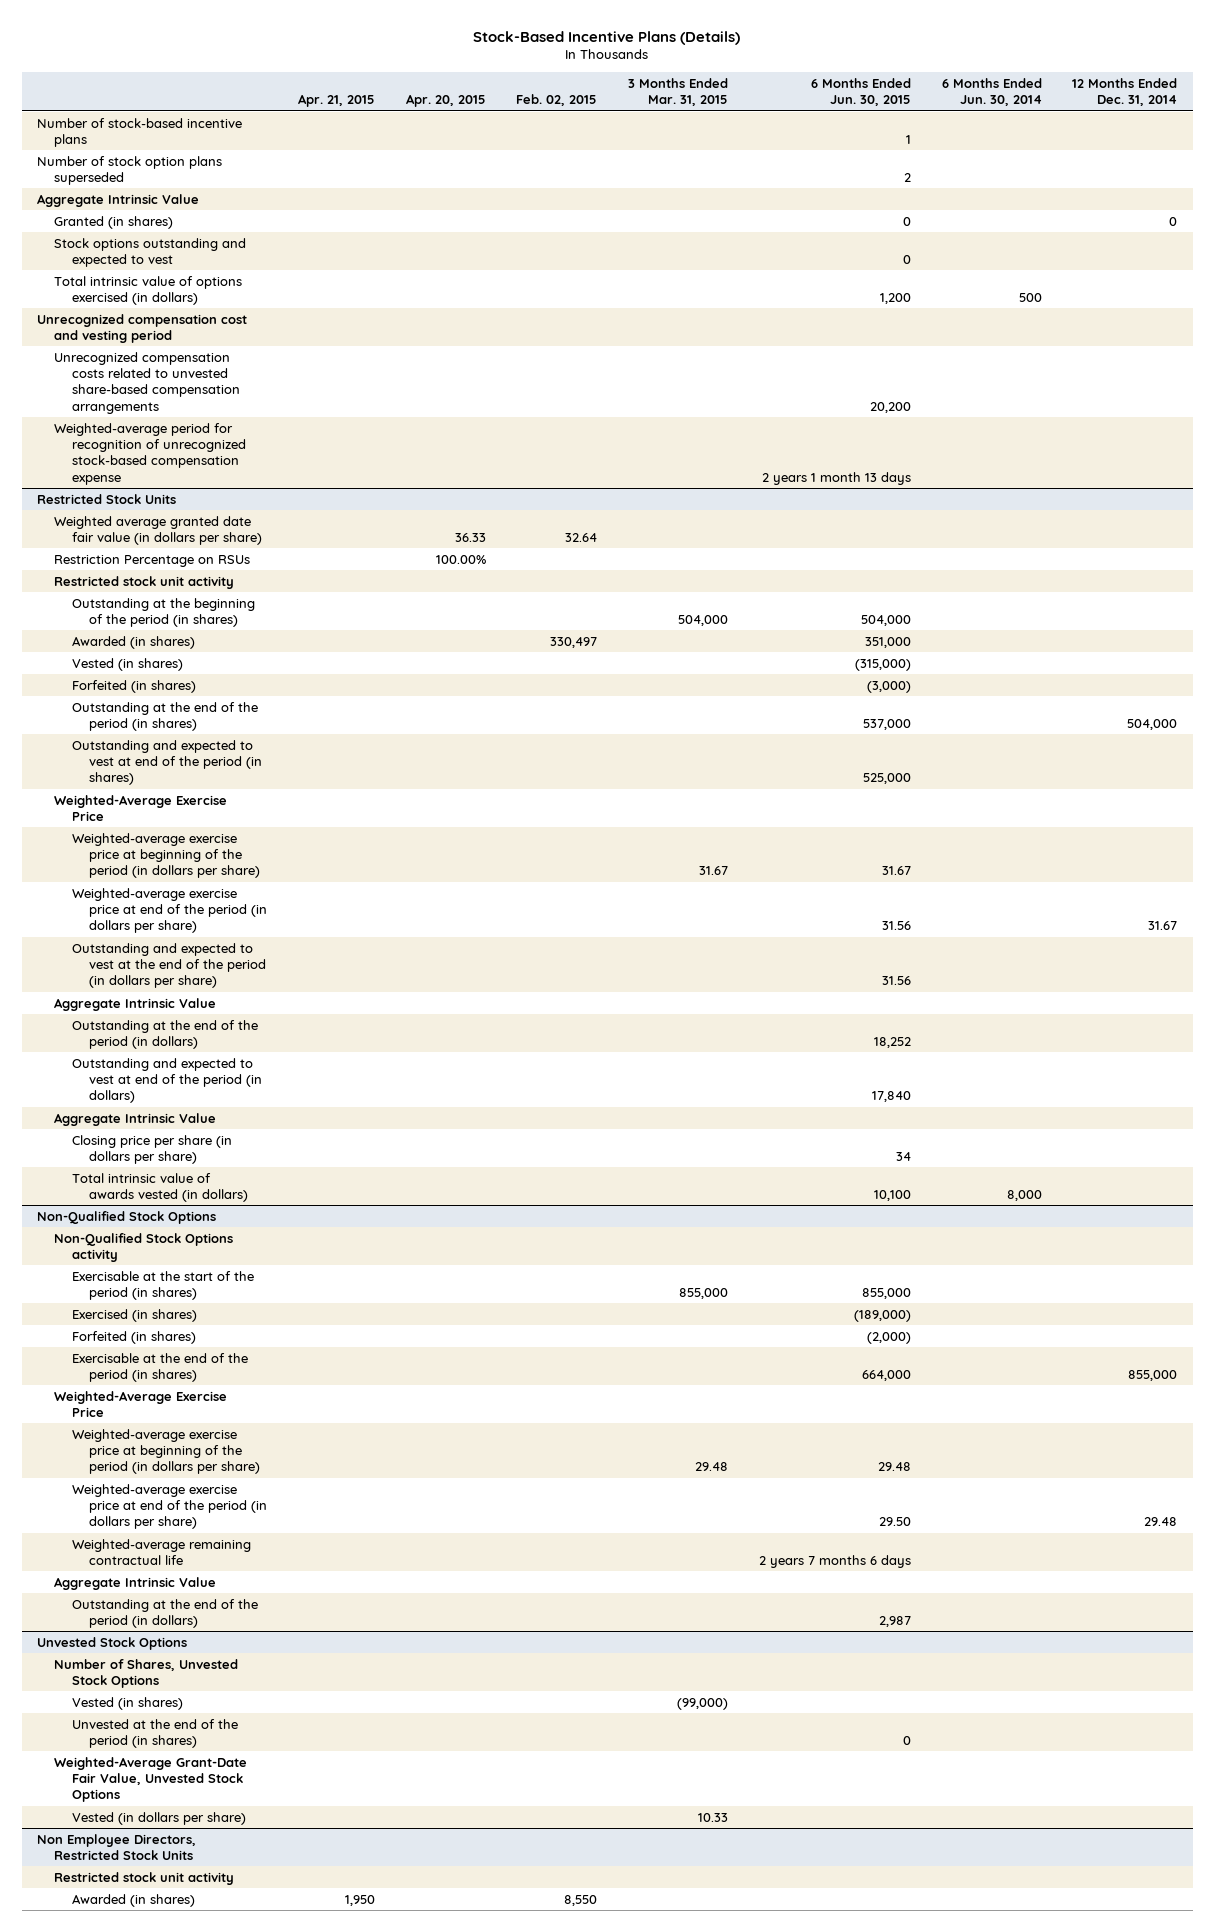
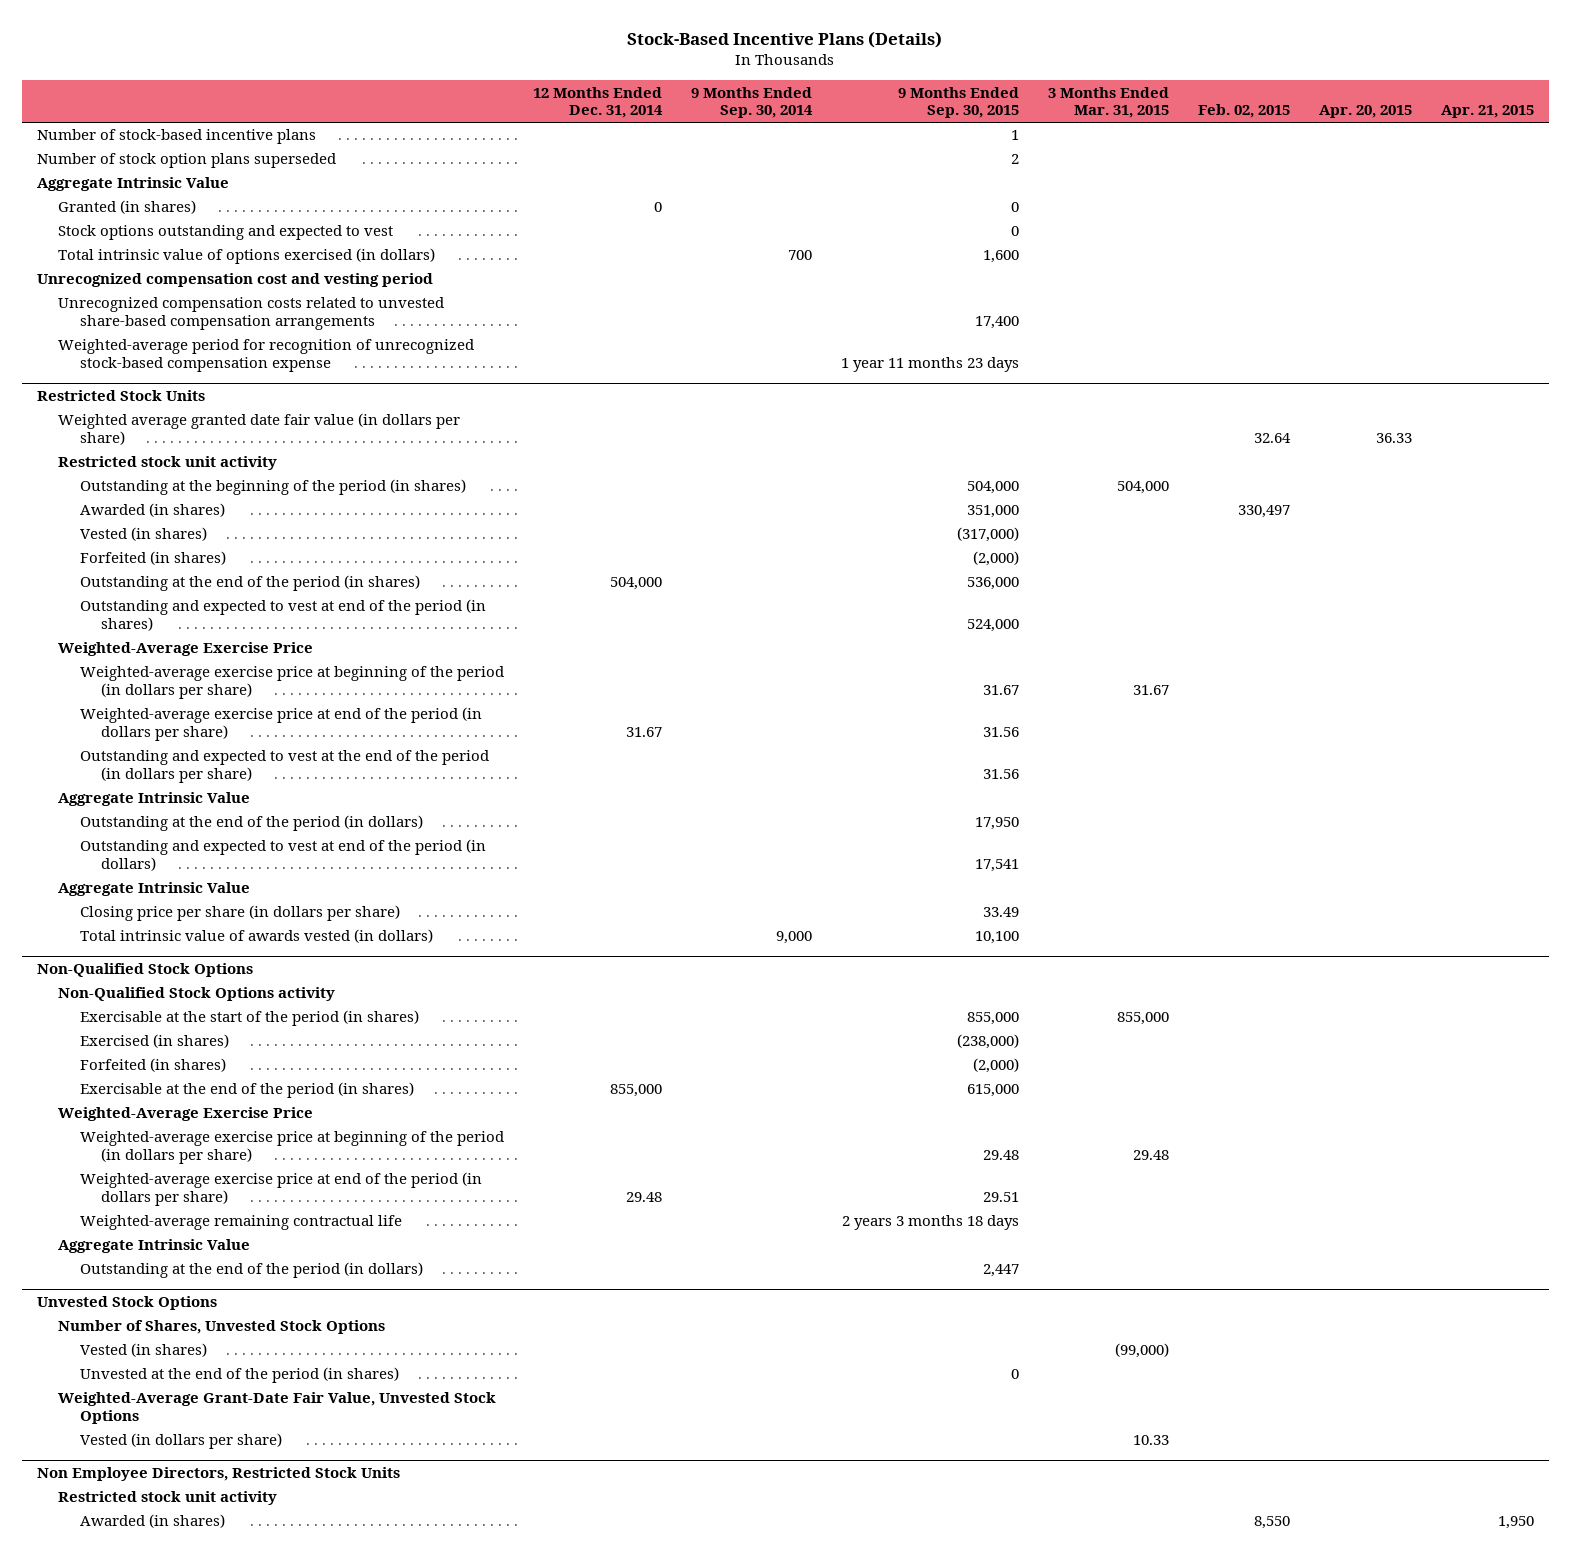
[810,77,911,107] 6 Months Ended Jun. 30, 2015 -> none
[941,77,1042,107] 6 Months Ended Jun. 30, 2014 -> none
none -> [690,86,813,119] 9 Months Ended Sep. 30, 2014
none -> [897,86,1019,119] 9 Months Ended Sep. 30, 2015
[54,554,251,567] Restriction Percentage on RSUs -> none

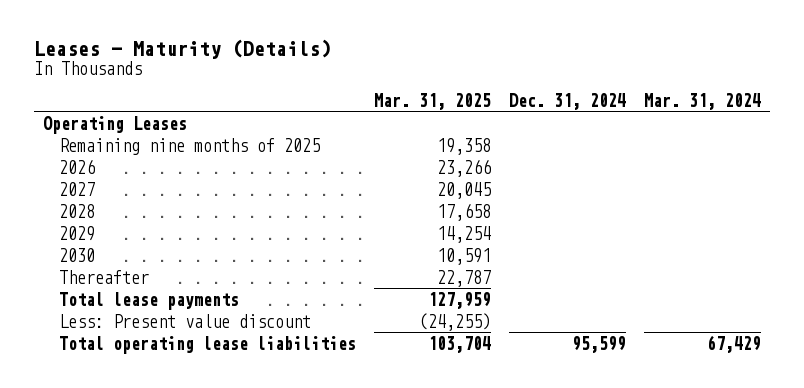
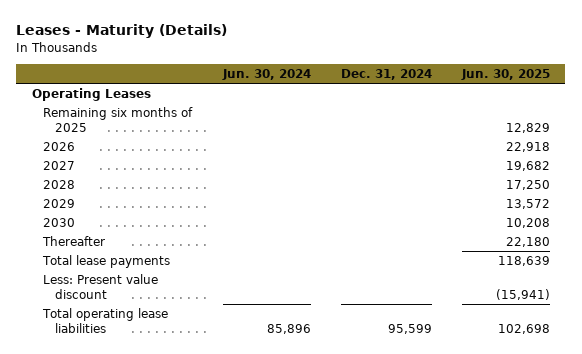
[374,92,492,110] Mar. 31, 2025 -> none
[644,92,762,110] Mar. 31, 2024 -> none
none -> [221,68,311,80] Jun. 30, 2024
none -> [461,68,551,80] Jun. 30, 2025
[58,137,320,155] Remaining nine months of 2025 -> [43,107,194,132] Remaining six months of 2025

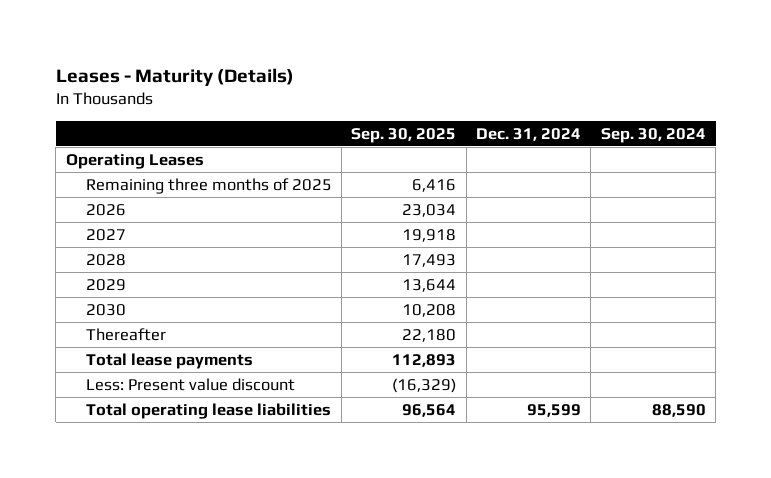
[221,68,311,80] Jun. 30, 2024 -> none
[461,68,551,80] Jun. 30, 2025 -> none
none -> [351,127,457,143] Sep. 30, 2025
none -> [600,127,706,143] Sep. 30, 2024
[43,107,194,132] Remaining six months of 2025 -> [85,177,332,194] Remaining three months of 2025

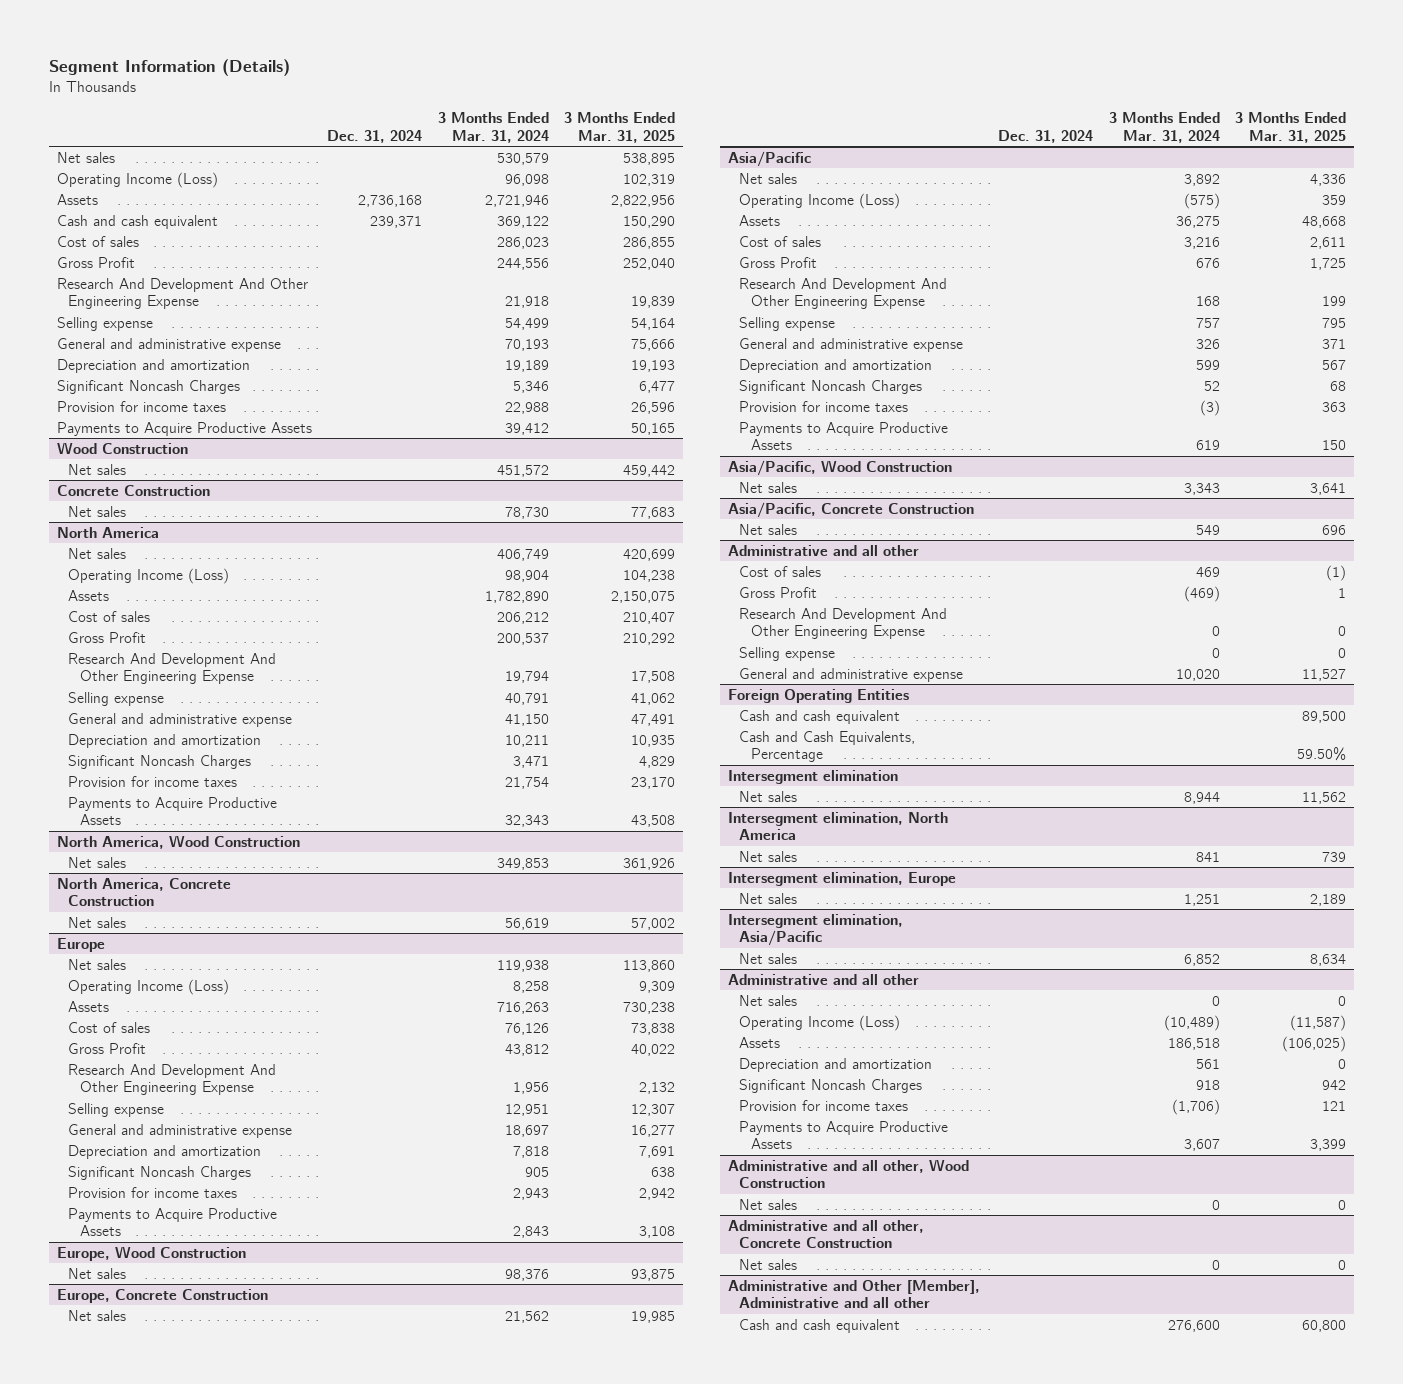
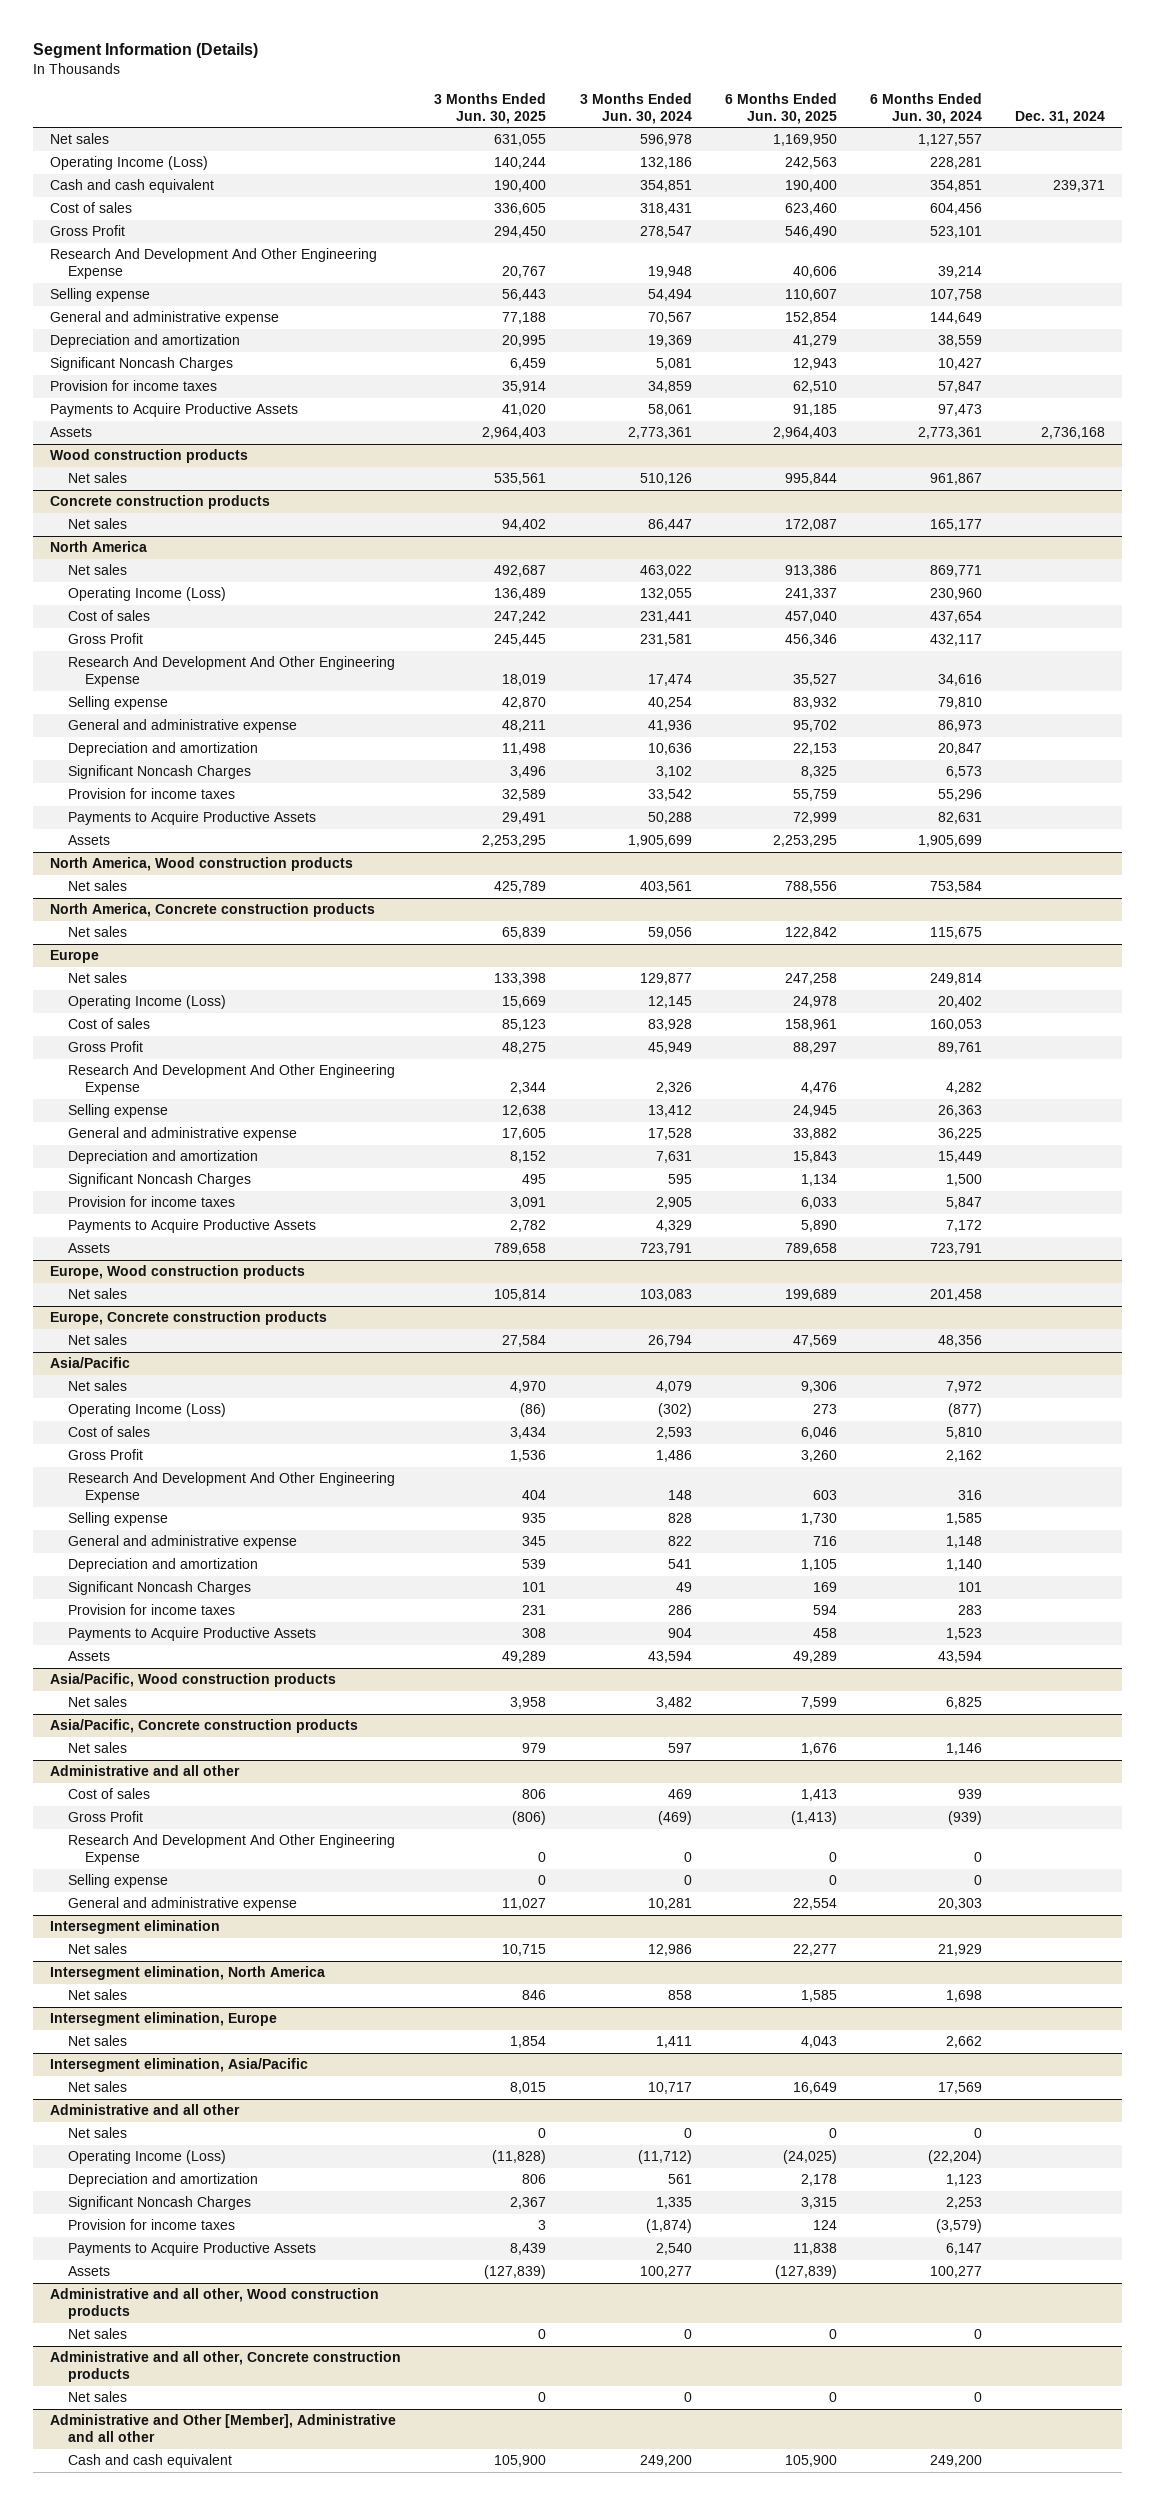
[437,112,549,143] 3 Months Ended Mar. 31, 2024 -> none
[564,112,676,143] 3 Months Ended Mar. 31, 2025 -> none
none -> [434,92,547,124] 3 Months Ended Jun. 30, 2025
none -> [579,92,692,124] 3 Months Ended Jun. 30, 2024
none -> [724,92,837,124] 6 Months Ended Jun. 30, 2025
none -> [870,92,983,124] 6 Months Ended Jun. 30, 2024
[56,193,98,205] Assets -> [50,427,93,438] Assets
[56,441,188,454] Wood Construction -> [50,449,249,464] Wood construction products
[56,484,210,496] Concrete Construction -> [50,495,271,510] Concrete construction products
[68,589,110,601] Assets -> [67,835,110,846] Assets
[56,834,300,849] North America, Wood Construction -> [50,857,354,872] North America, Wood construction products
[56,877,231,907] North America, Concrete Construction -> [50,903,376,918] North America, Concrete construction products
[68,1000,110,1012] Assets -> [67,1243,110,1254] Assets
[56,1245,246,1261] Europe, Wood Construction -> [50,1265,306,1280] Europe, Wood construction products
[56,1288,268,1303] Europe, Concrete Construction -> [50,1311,328,1326] Europe, Concrete construction products
[739,214,781,226] Assets -> [67,1651,110,1662] Assets
[727,459,952,476] Asia/Pacific, Wood Construction -> [50,1673,337,1688] Asia/Pacific, Wood construction products
[727,501,974,518] Asia/Pacific, Concrete Construction -> [50,1719,359,1734] Asia/Pacific, Concrete construction products
[727,688,909,703] Foreign Operating Entities -> none
[739,709,901,724] Cash and cash equivalent -> none
[739,730,916,763] Cash and Cash Equivalents, Percentage -> none
[739,1036,781,1048] Assets -> [67,2266,110,2277] Assets
[727,1158,969,1189] Administrative and all other, Wood Construction -> [50,2288,380,2320] Administrative and all other, Wood construction products
[727,1219,924,1249] Administrative and all other, Concrete Construction -> [50,2351,402,2383] Administrative and all other, Concrete construction products

